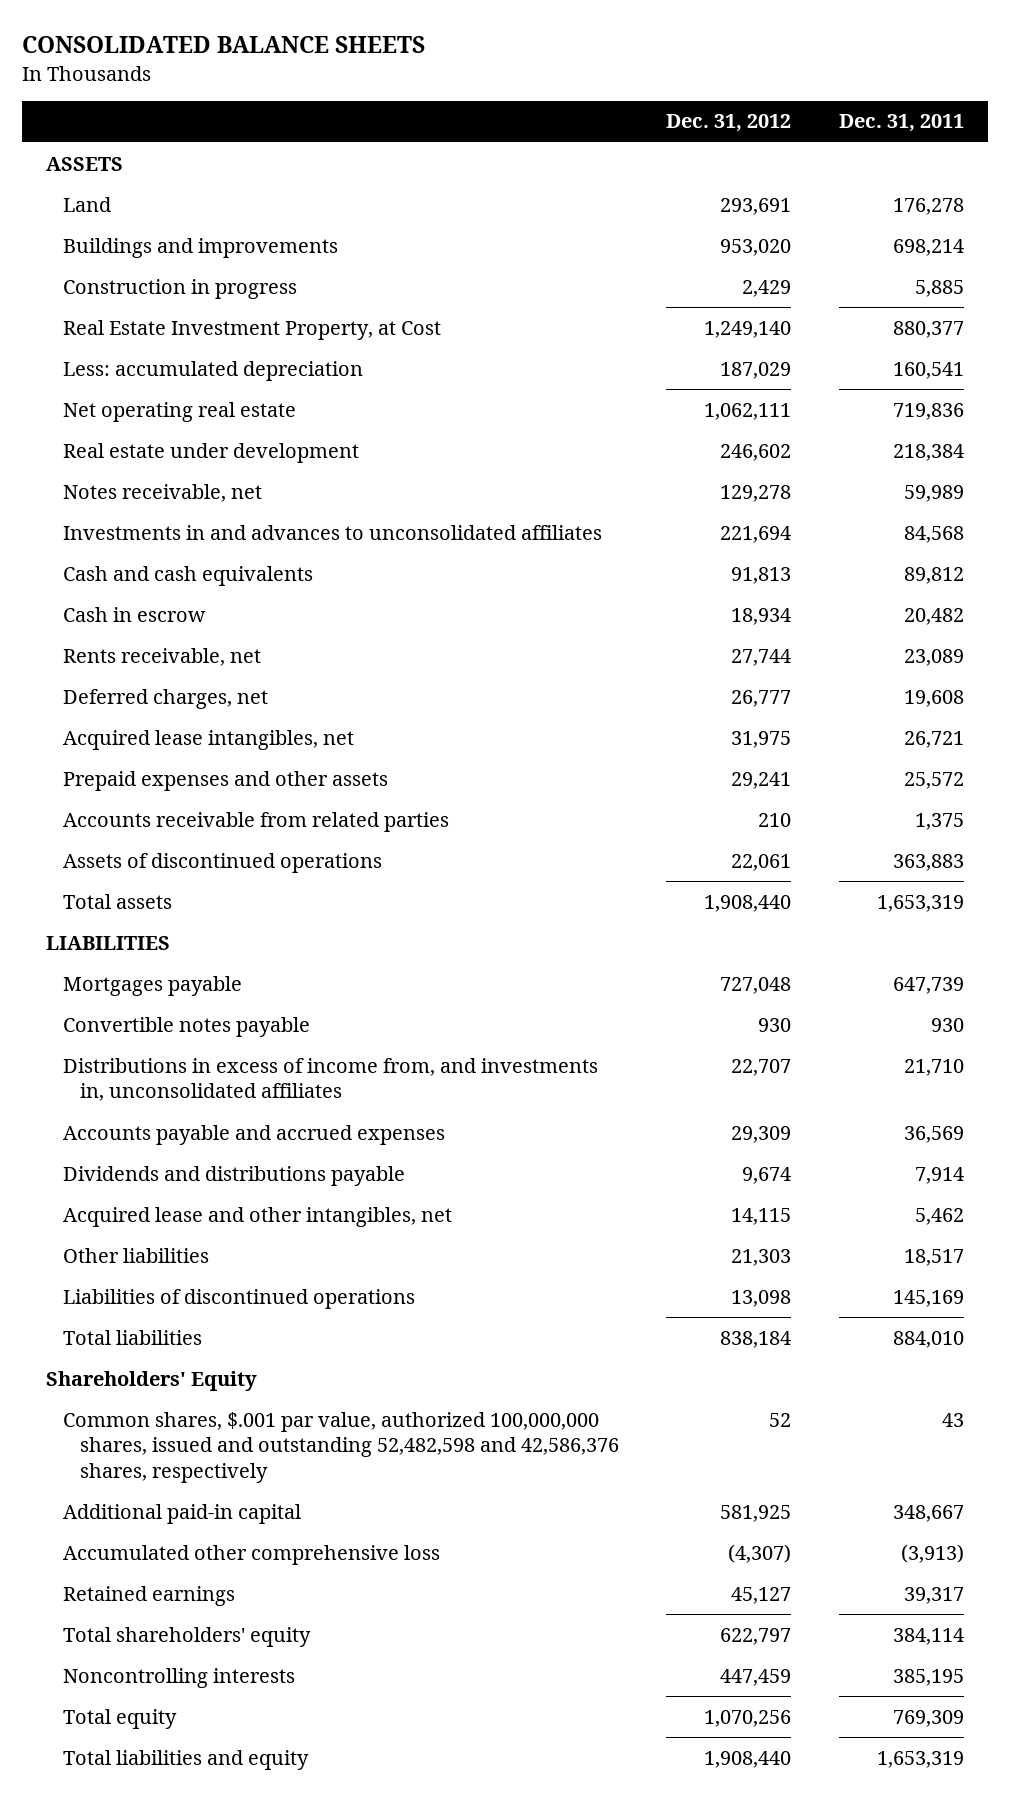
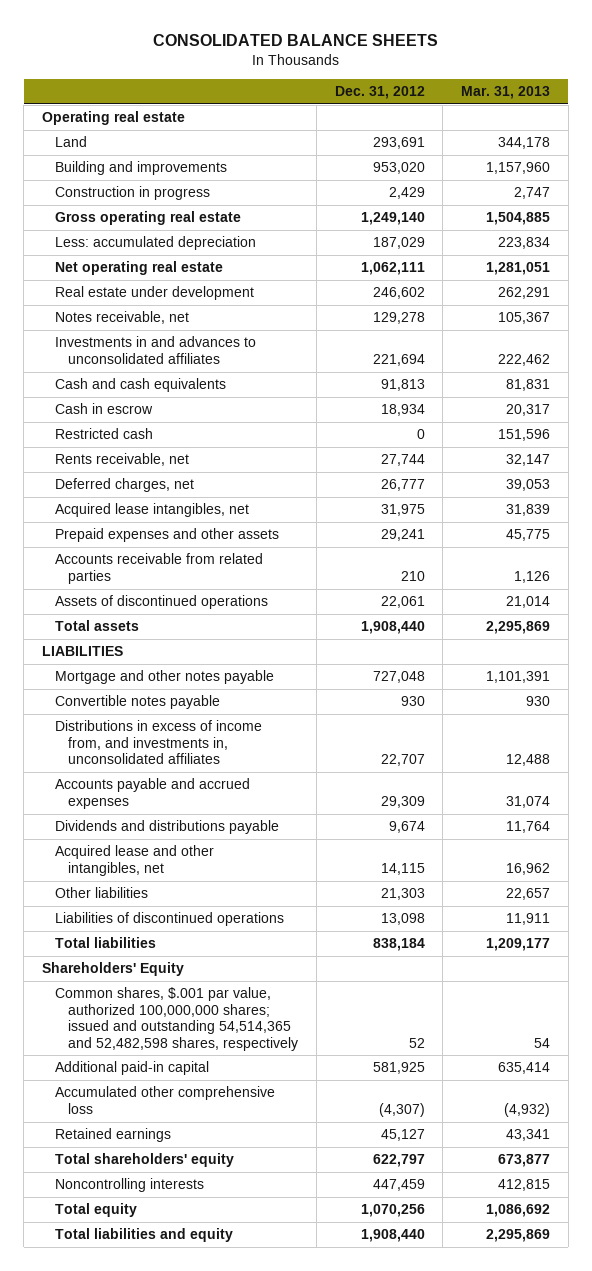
[838,114,964,133] Dec. 31, 2011 -> none
none -> [461,86,551,100] Mar. 31, 2013
[45,156,123,171] ASSETS -> none
none -> [41,111,185,126] Operating real estate
[62,237,338,258] Buildings and improvements -> [55,161,228,176] Building and improvements
[62,319,441,340] Real Estate Investment Property, at Cost -> [55,211,242,226] Gross operating real estate
none -> [55,428,154,440] Restricted cash
[62,975,242,996] Mortgages payable -> [55,670,275,685] Mortgage and other notes payable
[62,1411,619,1484] Common shares, $.001 par value, authorized 100,000,000 shares, issued and outstanding 52,482,598 and 42,586,376 shares, respectively -> [55,987,299,1051] Common shares, $.001 par value, authorized 100,000,000 shares; issued and outstanding 54,514,365 and 52,482,598 shares, respectively

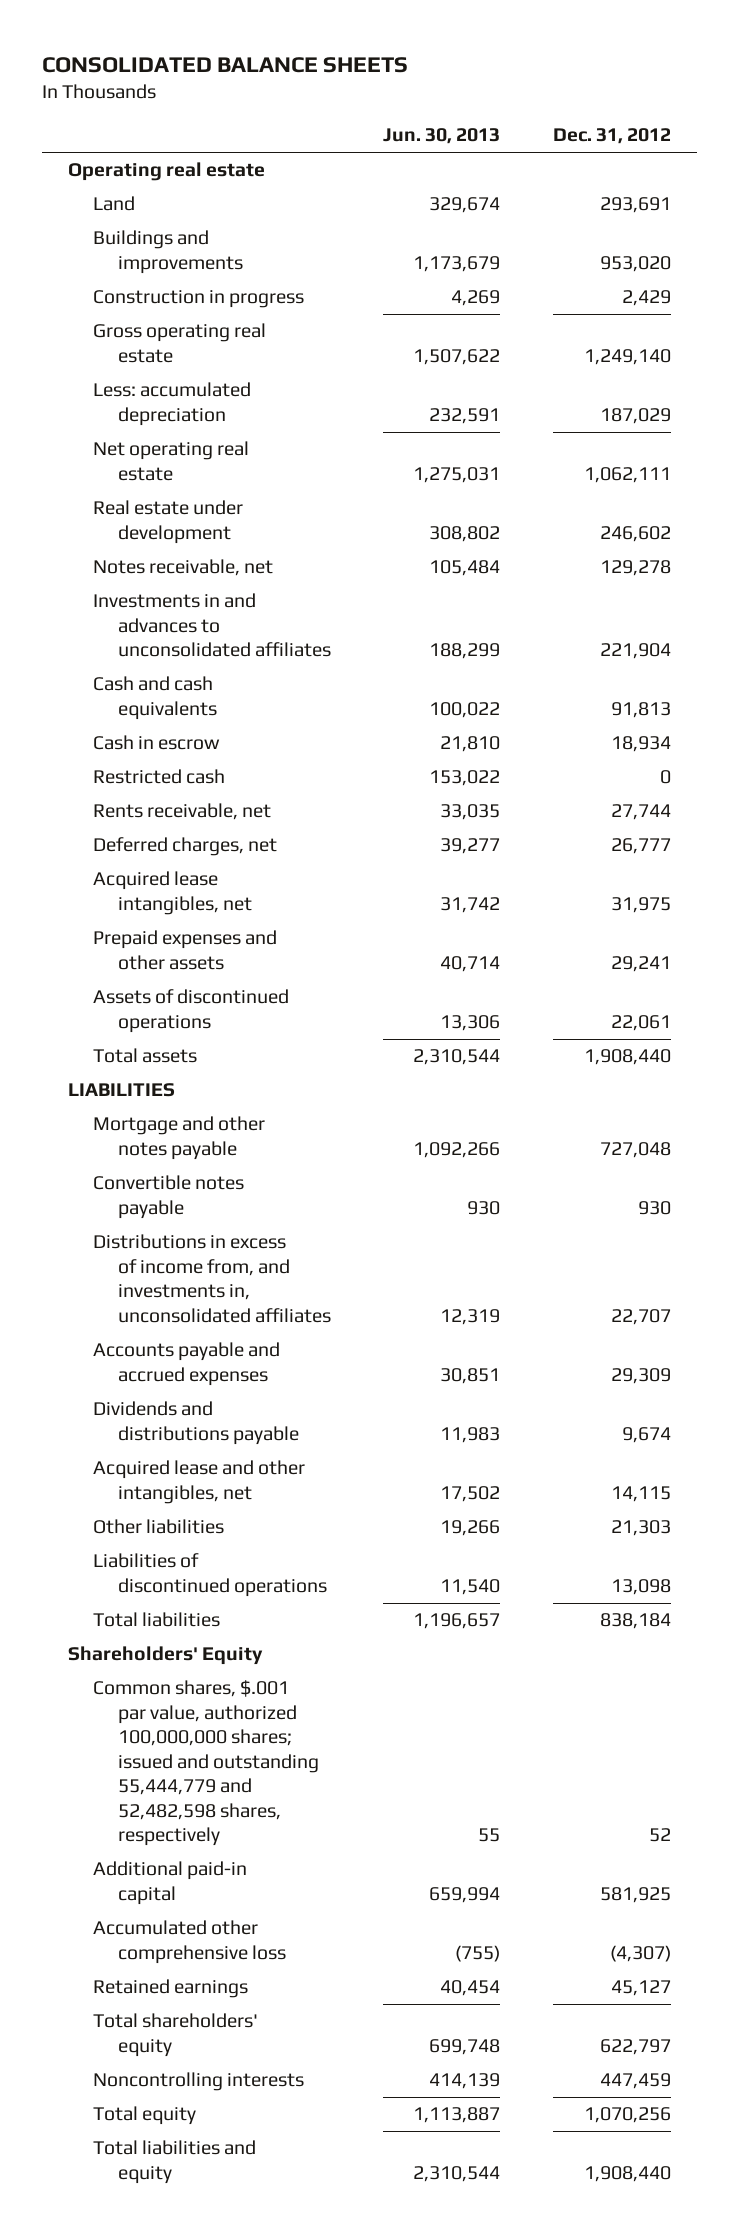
[461,86,551,100] Mar. 31, 2013 -> none
none -> [383,128,501,145] Jun. 30, 2013
[55,161,228,176] Building and improvements -> [92,230,243,274] Buildings and improvements
[372,353,425,366] 221,694 -> [600,643,672,660] 221,904
[55,553,264,584] Accounts receivable from related parties -> none
[55,987,299,1051] Common shares, $.001 par value, authorized 100,000,000 shares; issued and outstanding 54,514,365 and 52,482,598 shares, respectively -> [92,1680,319,1846] Common shares, $.001 par value, authorized 100,000,000 shares; issued and outstanding 55,444,779 and 52,482,598 shares, respectively

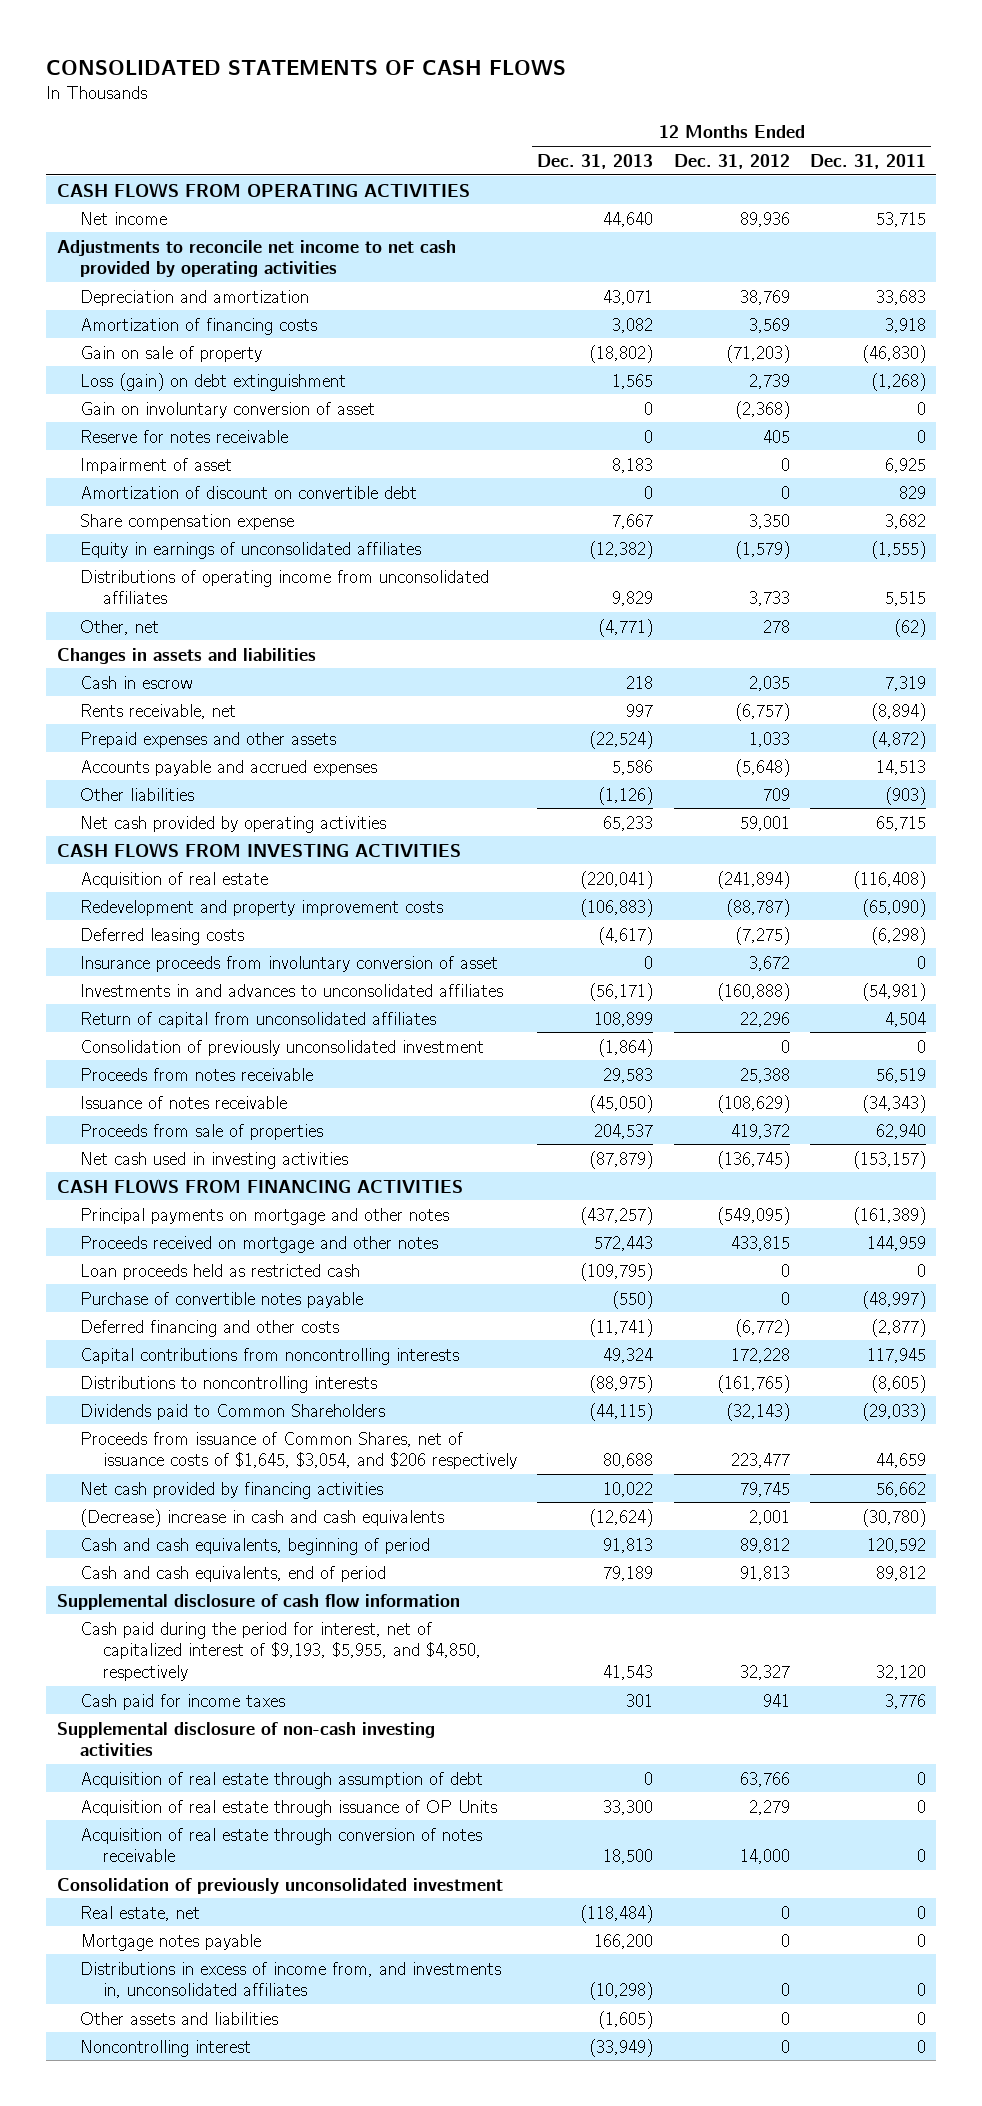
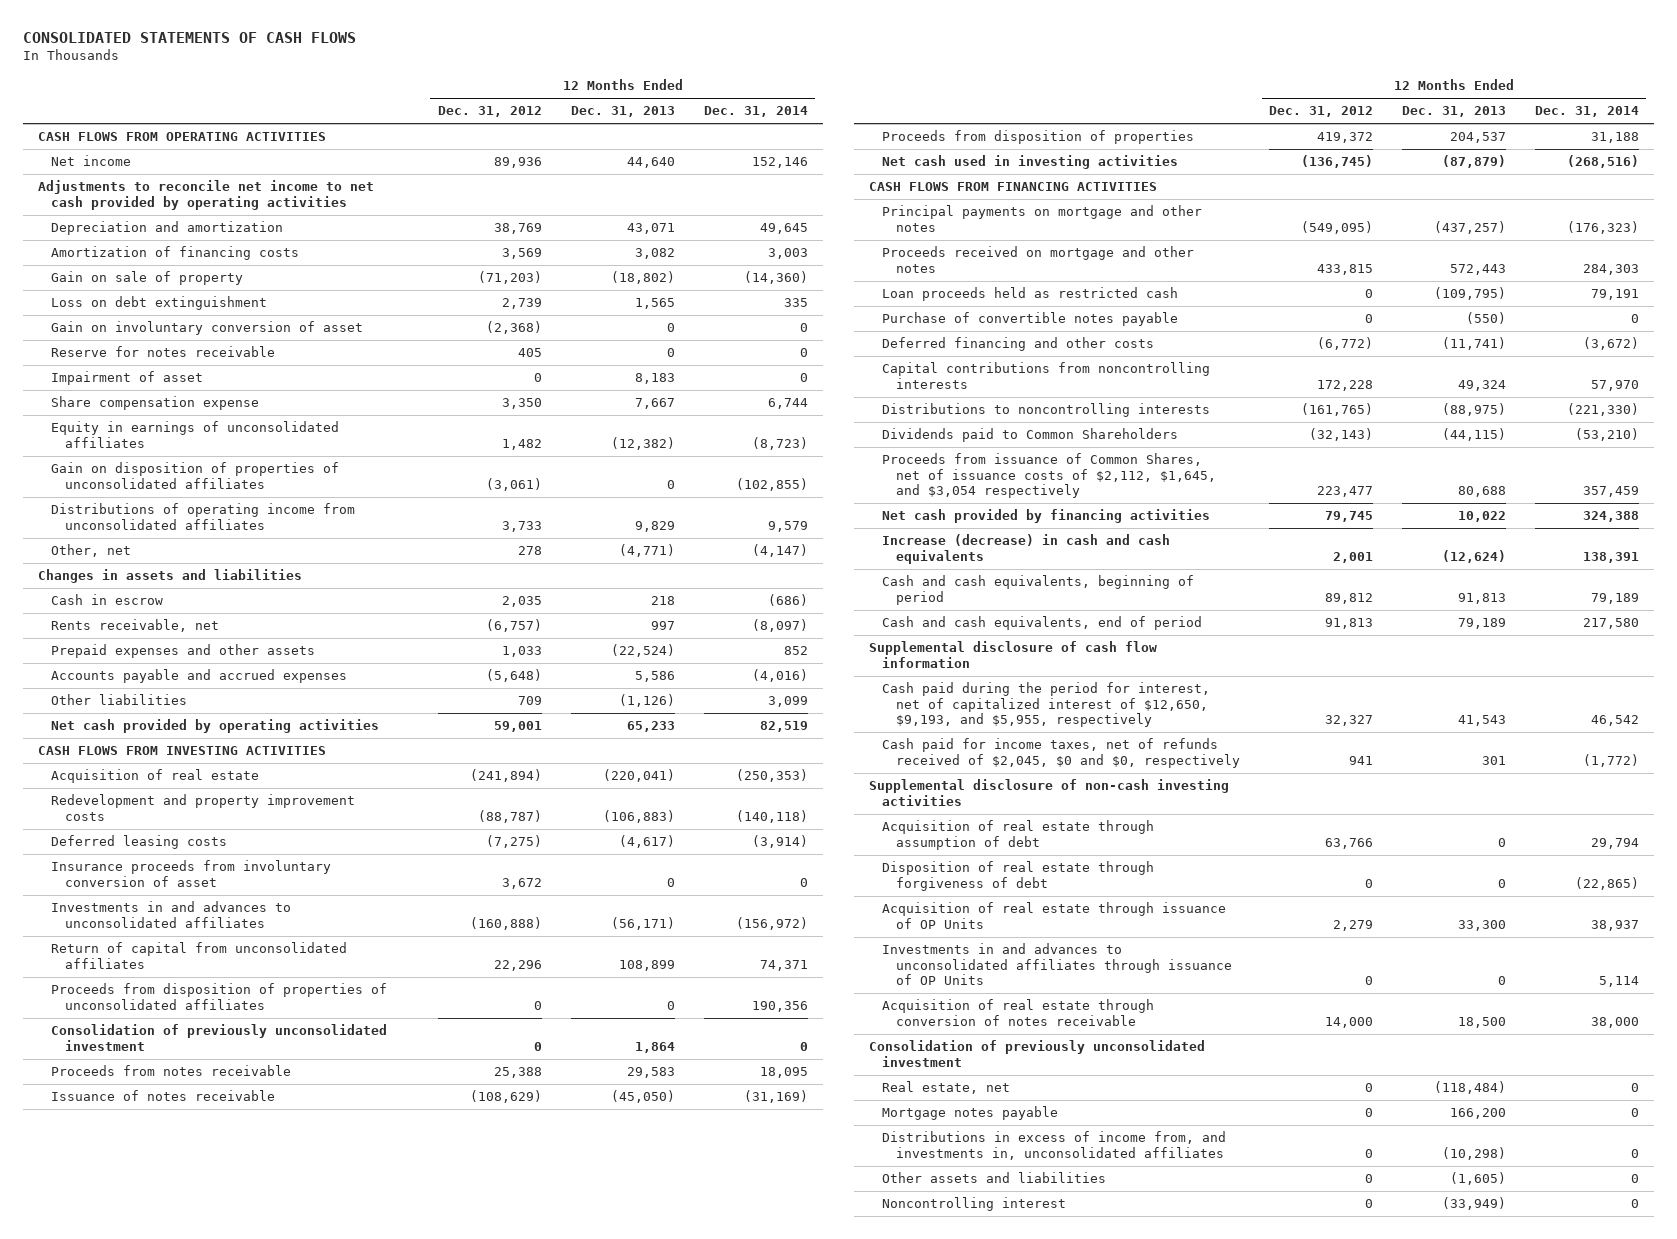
[809,153,926,169] Dec. 31, 2011 -> none
none -> [703,106,808,118] Dec. 31, 2014
[79,372,346,391] Loss (gain) on debt extinguishment -> [51,296,268,311] Loss on debt extinguishment
[79,485,417,499] Amortization of discount on convertible debt -> none
[734,540,790,559] (1,579) -> [501,438,542,450] 1,482
none -> [51,462,340,489] Gain on disposition of properties of unconsolidated affiliates
none -> [51,983,388,1010] Proceeds from disposition of properties of unconsolidated affiliates
[598,1038,654,1057] (1,864) -> [634,1041,675,1053] 1,864
[79,1123,323,1140] Proceeds from sale of properties -> [882,130,1195,145] Proceeds from disposition of properties
[79,1431,518,1470] Proceeds from issuance of Common Shares, net of issuance costs of $1,645, $3,054, and $206 respectively -> [882,453,1216,499] Proceeds from issuance of Common Shares, net of issuance costs of $2,112, $1,645, and $3,054 respectively
[79,1508,444,1527] (Decrease) increase in cash and cash equivalents -> [882,534,1171,564] Increase (decrease) in cash and cash equivalents
[79,1621,482,1682] Cash paid during the period for interest, net of capitalized interest of $9,193, $5,955, and $4,850, respectively -> [882,682,1211,728] Cash paid during the period for interest, net of capitalized interest of $12,650, $9,193, and $5,955, respectively
[79,1693,285,1710] Cash paid for income taxes -> [882,738,1240,768] Cash paid for income taxes, net of refunds received of $2,045, $0 and $0, respectively
none -> [882,861,1155,891] Disposition of real estate through forgiveness of debt
none -> [882,943,1232,986] Investments in and advances to unconsolidated affiliates through issuance of OP Units

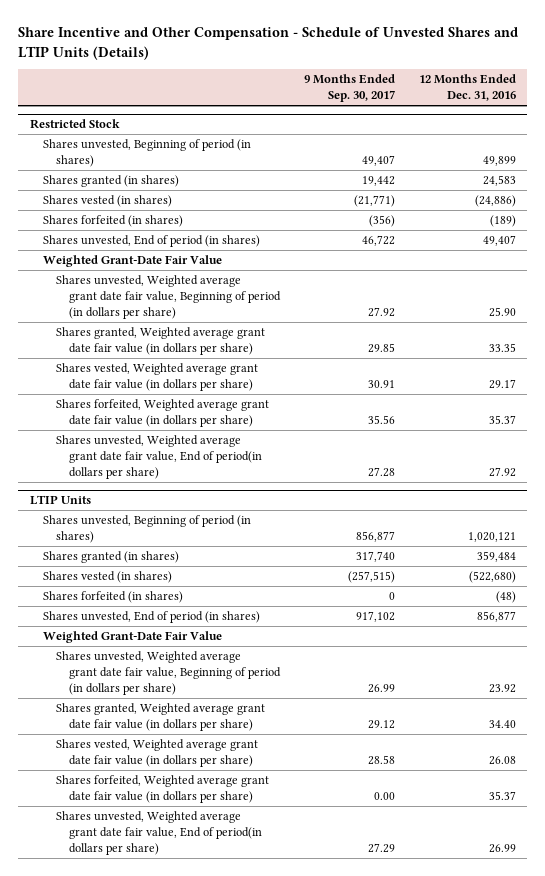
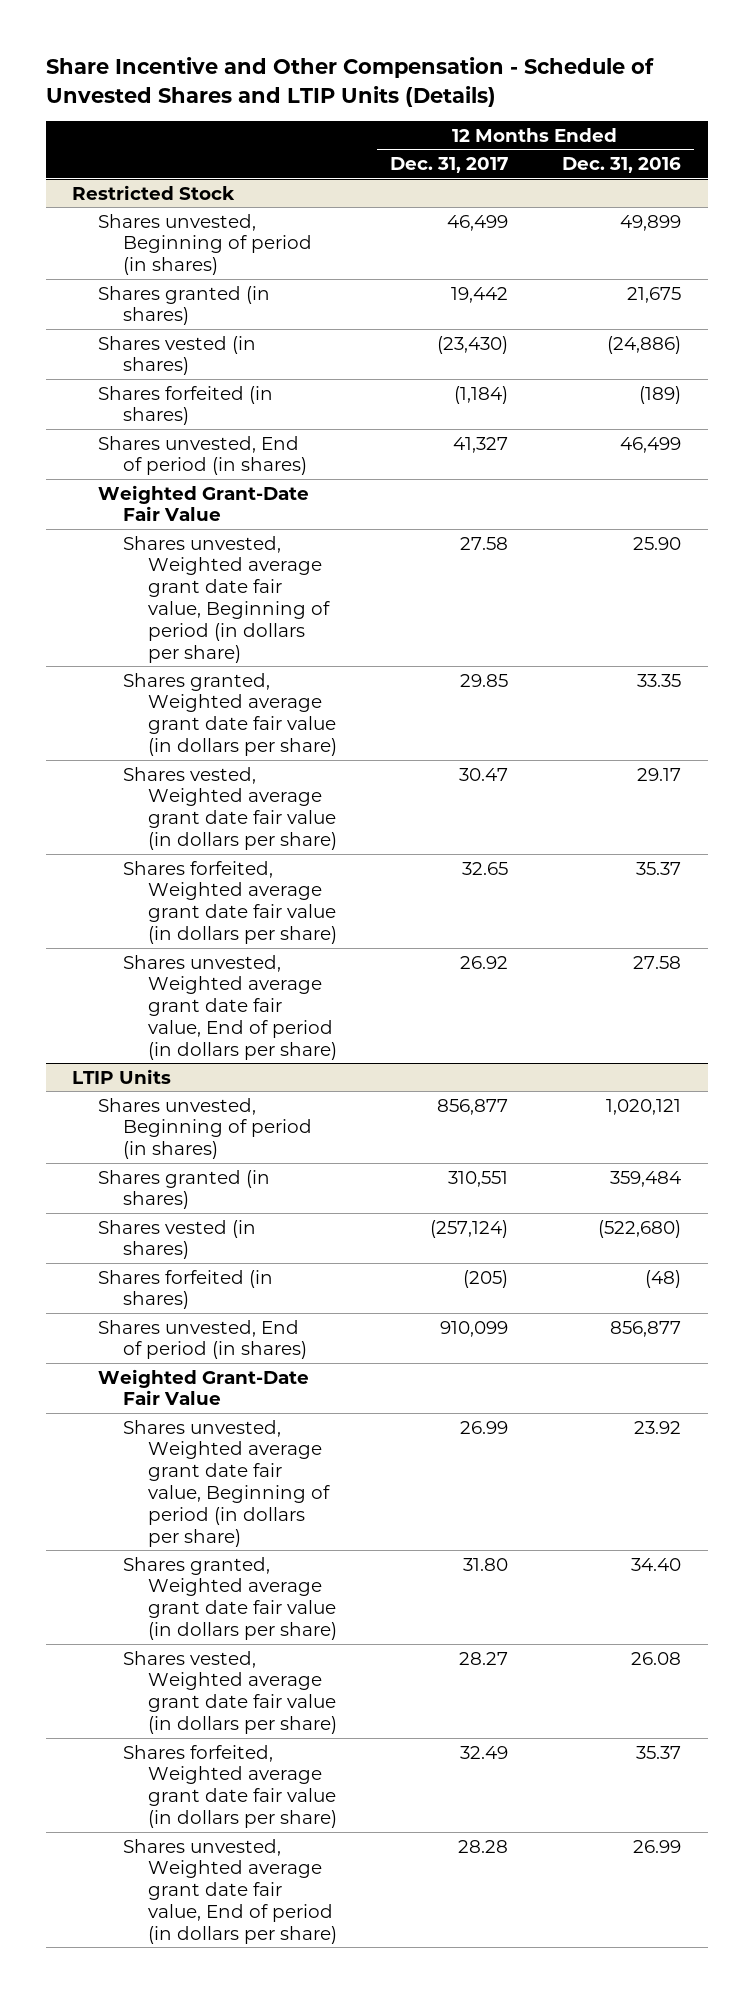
[303,74,395,103] 9 Months Ended Sep. 30, 2017 -> none
none -> [390,157,509,174] Dec. 31, 2017
[482,175,516,187] 24,583 -> [626,286,681,303] 21,675
[482,235,516,247] 49,407 -> [619,436,681,453] 46,499
[55,435,262,480] Shares unvested, Weighted average grant date fair value, End of period(in dollars per share) -> [122,954,337,1060] Shares unvested, Weighted average grant date fair value, End of period (in dollars per share)
[488,467,516,478] 27.92 -> [632,955,681,969] 27.58
[55,811,262,856] Shares unvested, Weighted average grant date fair value, End of period(in dollars per share) -> [122,1838,337,1944] Shares unvested, Weighted average grant date fair value, End of period (in dollars per share)

